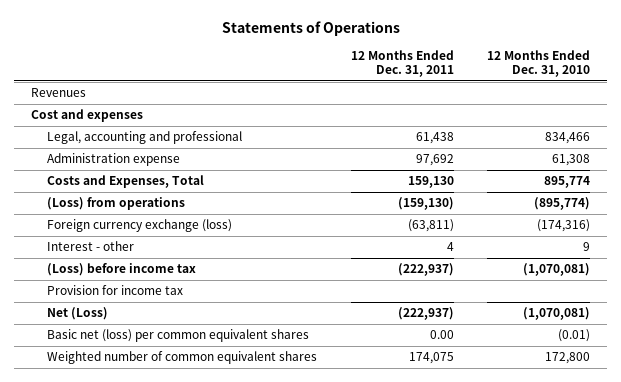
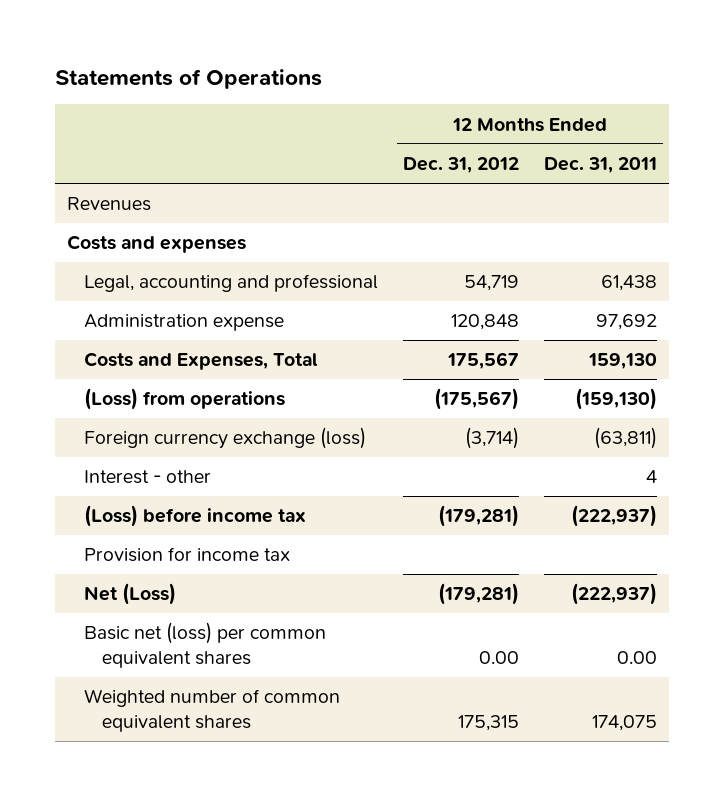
[487,49,591,78] 12 Months Ended Dec. 31, 2010 -> none
none -> [402,156,519,173] Dec. 31, 2012
[30,109,143,123] Cost and expenses -> [66,235,246,254] Costs and expenses

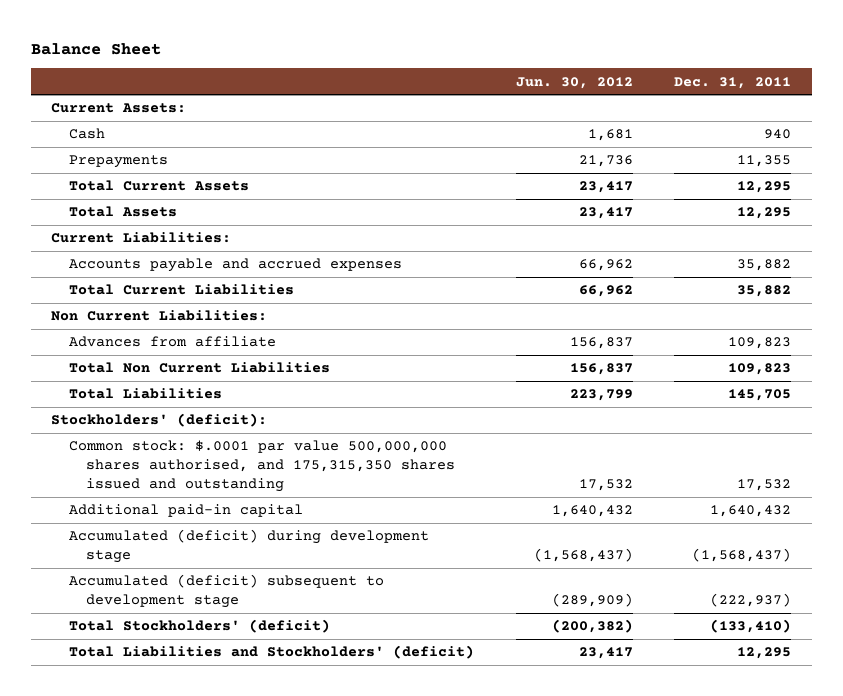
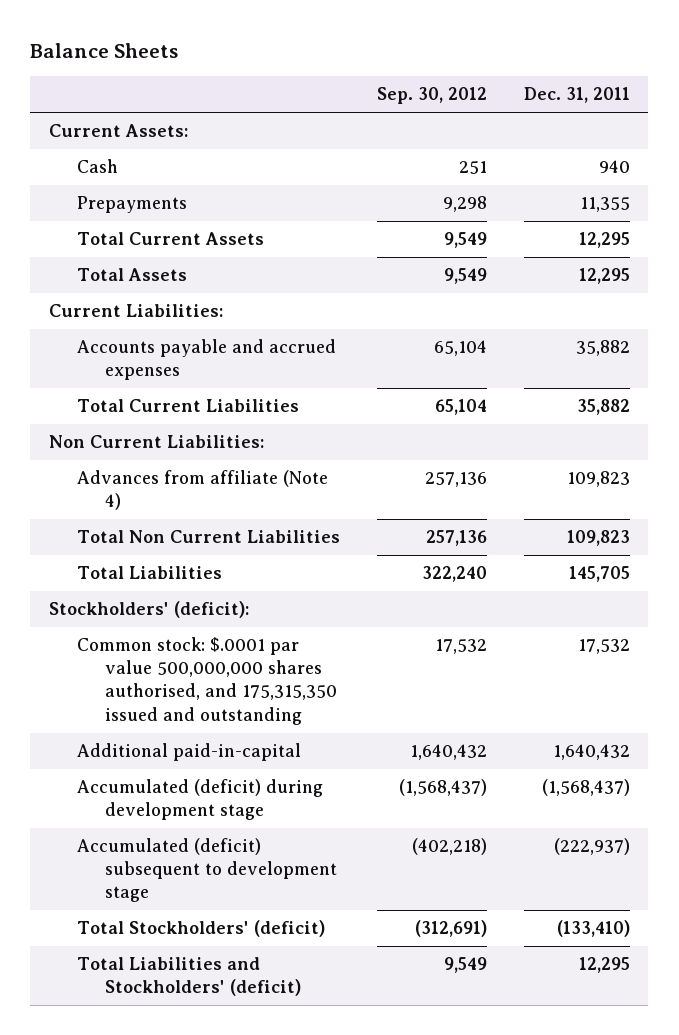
[30,42,161,55] Balance Sheet -> [30,43,179,59] Balance Sheets
[515,76,633,89] Jun. 30, 2012 -> none
none -> [376,87,487,105] Sep. 30, 2012
[68,336,276,348] Advances from affiliate -> [77,470,329,511] Advances from affiliate (Note 4)
[68,440,456,493] Common stock: $.0001 par value 500,000,000 shares authorised, and 175,315,350 shares issued and outstanding -> [77,637,338,725] Common stock: $.0001 par value 500,000,000 shares authorised, and 175,315,350 issued and outstanding
[68,504,303,518] Additional paid-in capital -> [77,743,302,762] Additional paid-in-capital

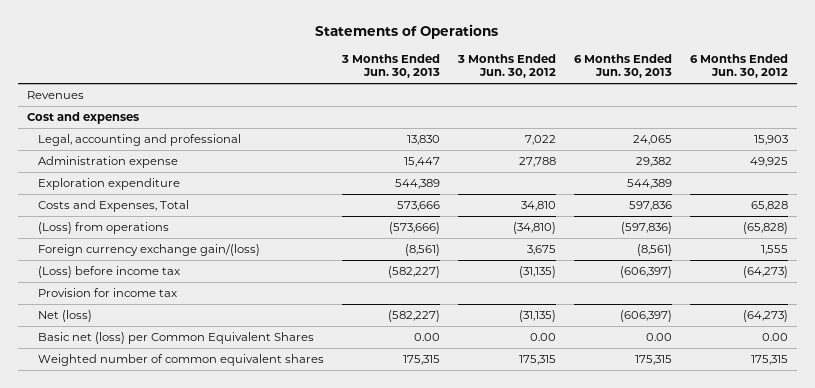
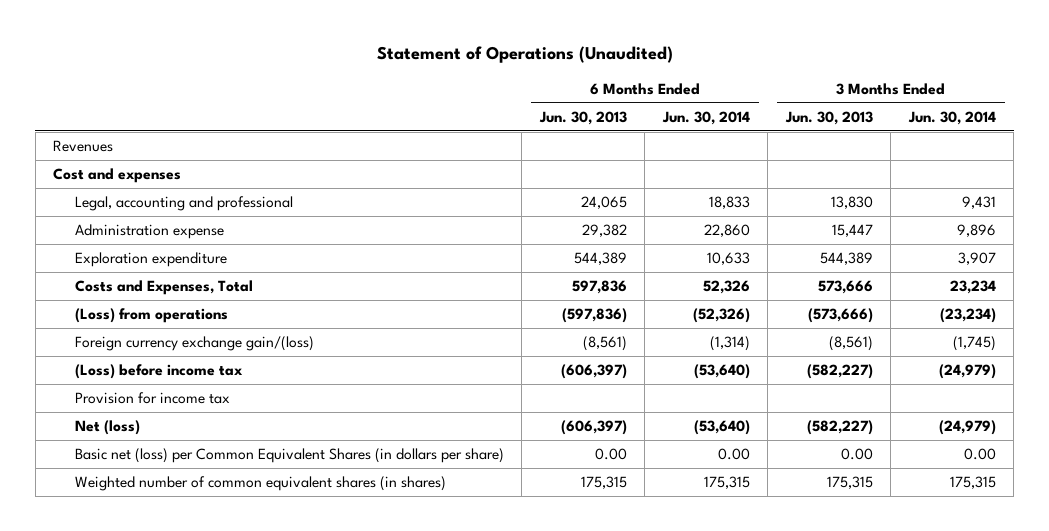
[315,24,499,40] Statements of Operations -> [376,46,673,64] Statement of Operations (Unaudited)
[457,53,557,79] 3 Months Ended Jun. 30, 2012 -> none
[689,53,788,79] 6 Months Ended Jun. 30, 2012 -> none
none -> [661,110,750,125] Jun. 30, 2014
none -> [907,110,996,125] Jun. 30, 2014
[38,331,315,344] Basic net (loss) per Common Equivalent Shares -> [74,448,504,464] Basic net (loss) per Common Equivalent Shares (in dollars per share)
[38,353,325,366] Weighted number of common equivalent shares -> [74,476,446,492] Weighted number of common equivalent shares (in shares)

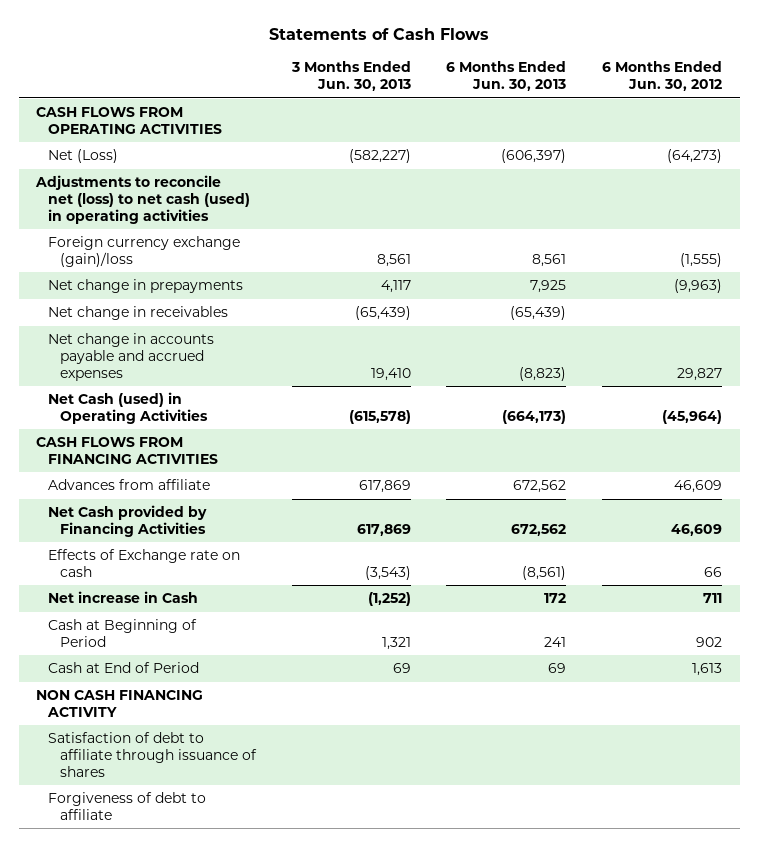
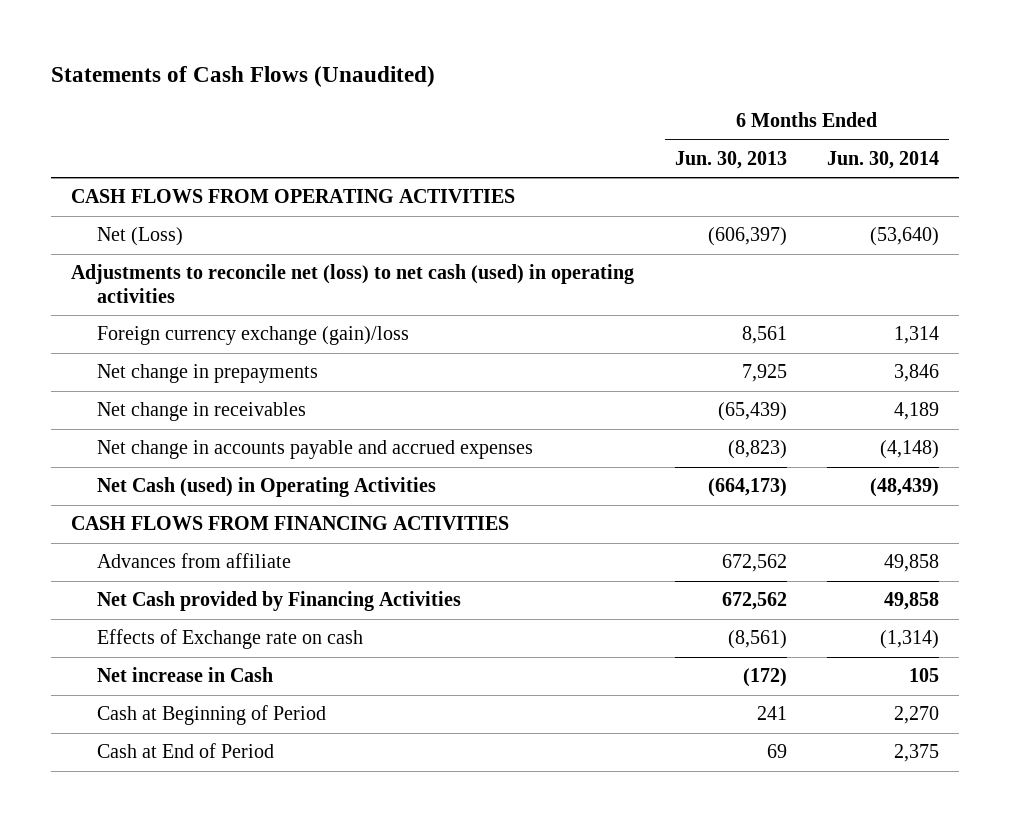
[269,28,490,41] Statements of Cash Flows -> [51,66,436,88] Statements of Cash Flows (Unaudited)
[290,61,411,92] 3 Months Ended Jun. 30, 2013 -> none
[602,61,723,92] 6 Months Ended Jun. 30, 2012 -> none
none -> [827,151,940,170] Jun. 30, 2014
[544,593,567,604] 172 -> [742,668,787,688] (172)
[36,690,204,717] NON CASH FINANCING ACTIVITY -> none
[48,732,257,777] Satisfaction of debt to affiliate through issuance of shares -> none
[48,792,207,820] Forgiveness of debt to affiliate -> none

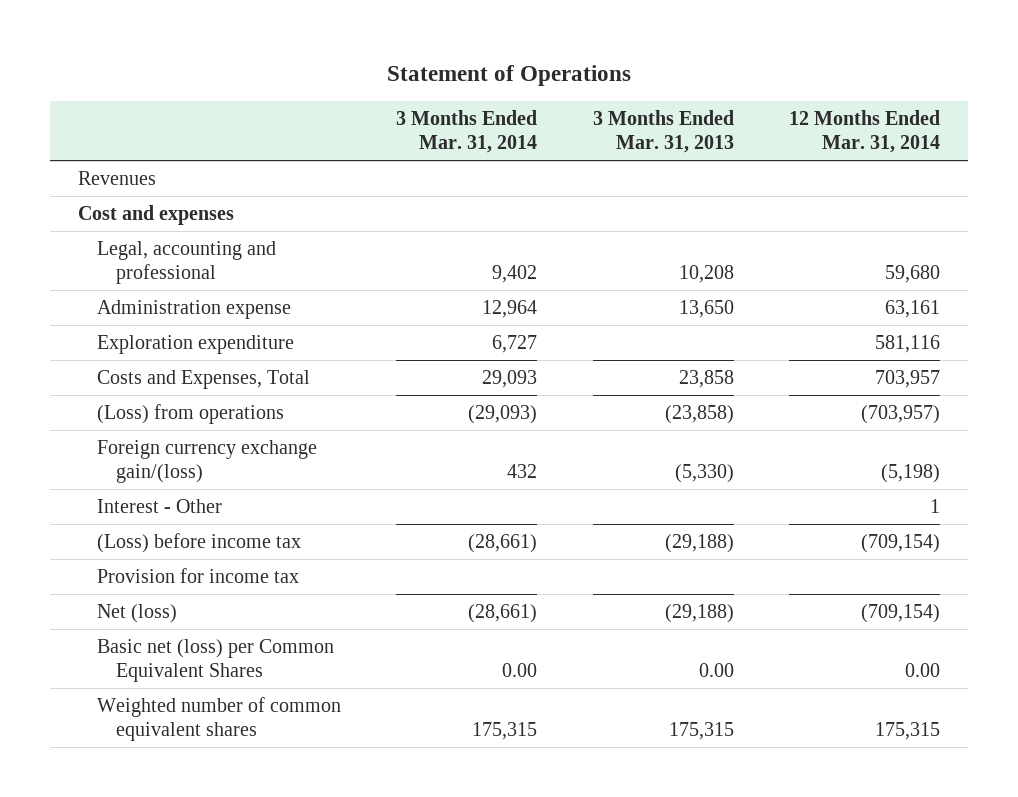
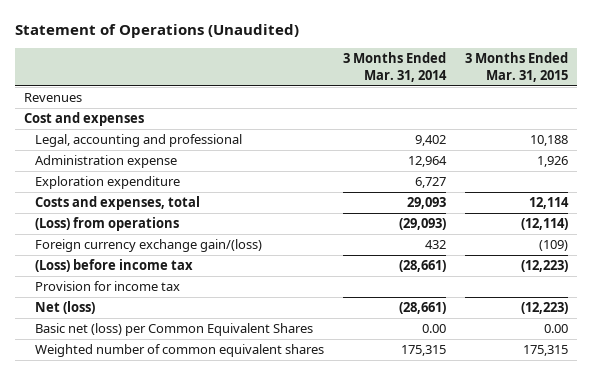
[387,65,632,87] Statement of Operations -> [14,24,299,39] Statement of Operations (Unaudited)
[592,109,734,154] 3 Months Ended Mar. 31, 2013 -> none
[789,109,941,154] 12 Months Ended Mar. 31, 2014 -> none
none -> [464,52,568,83] 3 Months Ended Mar. 31, 2015
[96,369,310,389] Costs and Expenses, Total -> [35,196,201,211] Costs and expenses, total
[96,498,222,513] Interest - Other -> none

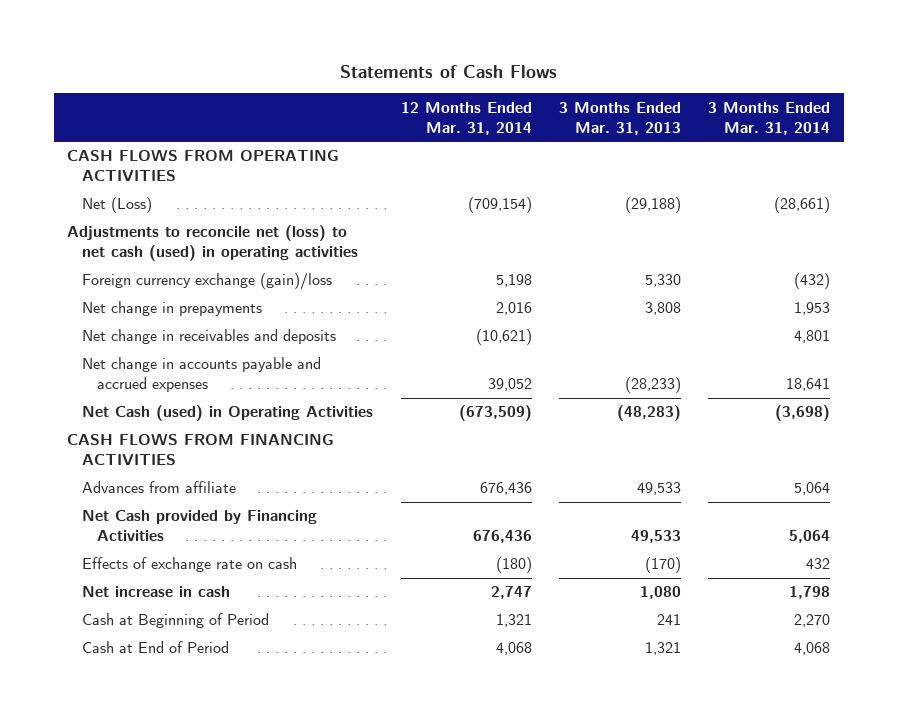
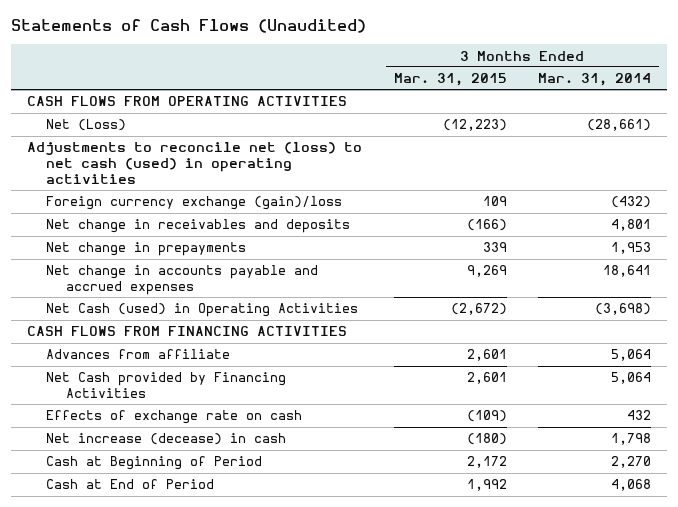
[339,64,557,78] Statements of Cash Flows -> [10,19,366,34] Statements of Cash Flows (Unaudited)
[400,101,532,135] 12 Months Ended Mar. 31, 2014 -> none
[558,101,681,135] 3 Months Ended Mar. 31, 2013 -> none
none -> [393,73,507,87] Mar. 31, 2015
[82,301,263,317] Net change in prepayments -> [46,242,247,257] Net change in prepayments
[82,586,231,598] Net increase in cash -> [46,433,287,446] Net increase (decease) in cash

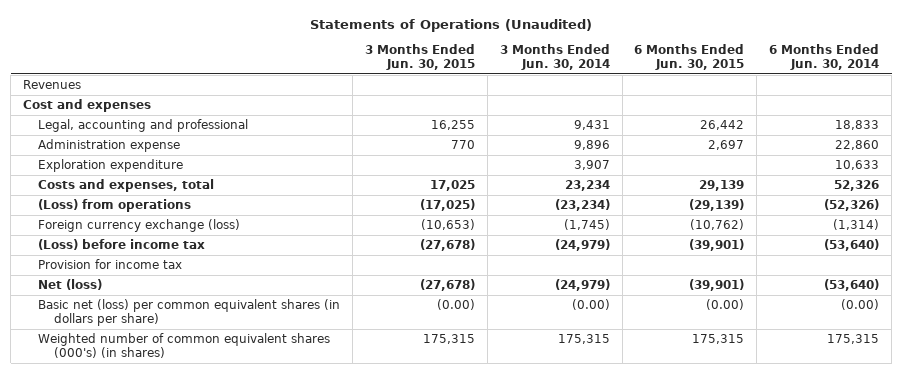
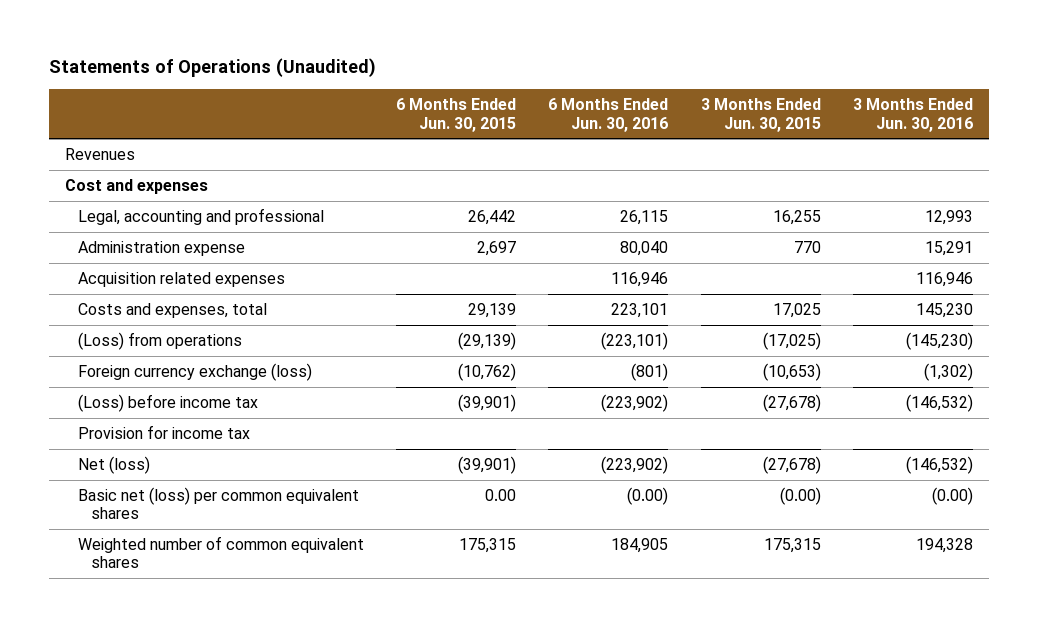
[499,44,610,70] 3 Months Ended Jun. 30, 2014 -> none
[769,44,880,70] 6 Months Ended Jun. 30, 2014 -> none
none -> [548,98,669,132] 6 Months Ended Jun. 30, 2016
none -> [852,98,973,132] 3 Months Ended Jun. 30, 2016
[38,159,184,173] Exploration expenditure -> none
none -> [78,271,286,287] Acquisition related expenses
[38,299,341,326] Basic net (loss) per common equivalent shares (in dollars per share) -> [78,486,360,520] Basic net (loss) per common equivalent shares
[706,299,745,311] (0.00) -> [485,488,517,501] 0.00
[38,333,331,358] Weighted number of common equivalent shares (000's) (in shares) -> [78,535,365,569] Weighted number of common equivalent shares

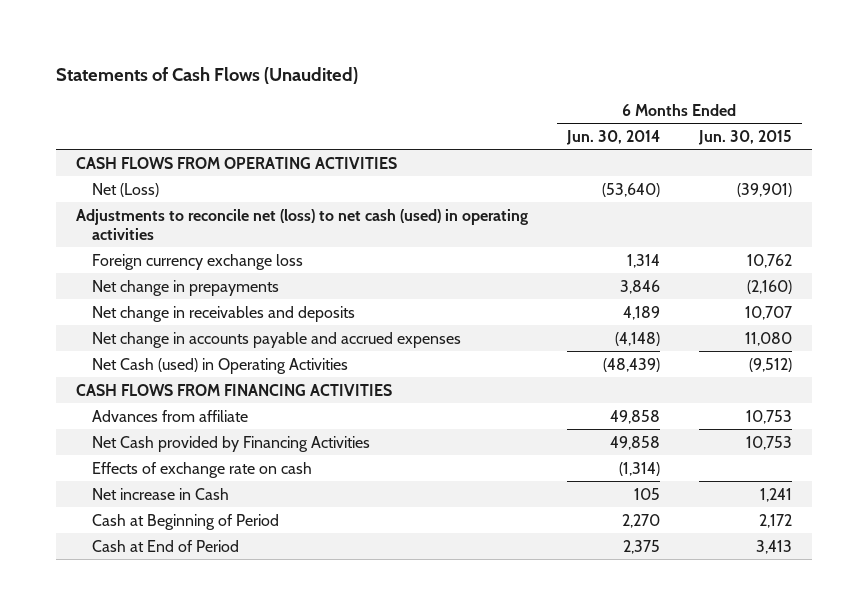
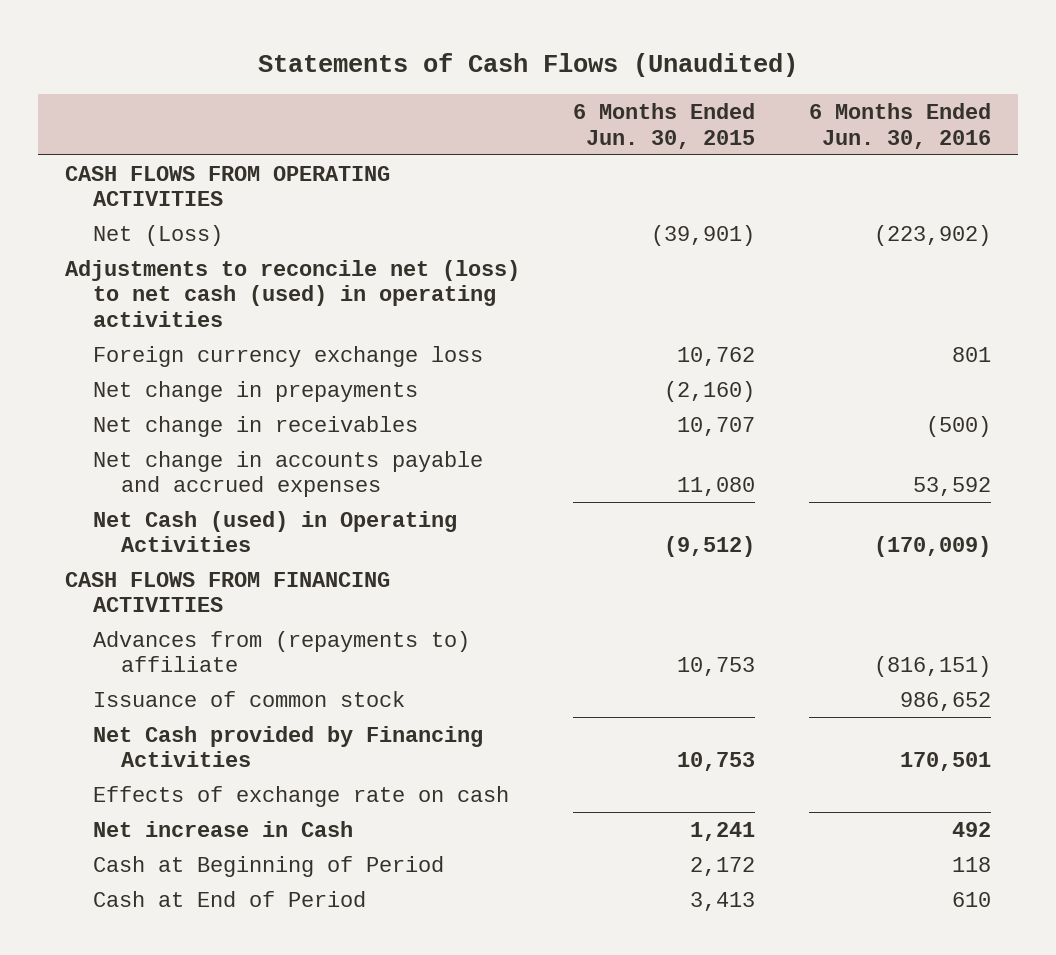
[565,129,660,145] Jun. 30, 2014 -> none
none -> [809,103,992,149] 6 Months Ended Jun. 30, 2016
[91,305,355,322] Net change in receivables and deposits -> [92,415,418,437] Net change in receivables
[91,409,248,422] Advances from affiliate -> [92,630,470,673] Advances from (repayments to) affiliate
none -> [92,690,405,707] Issuance of common stock

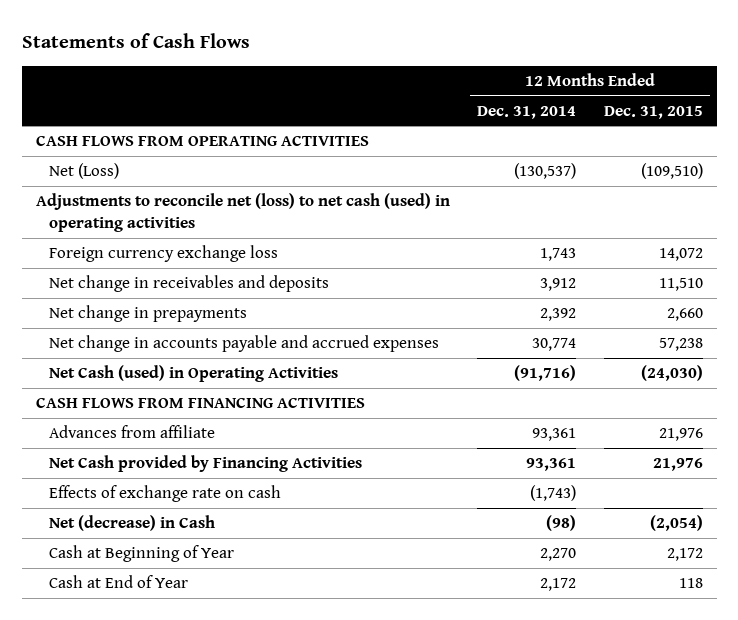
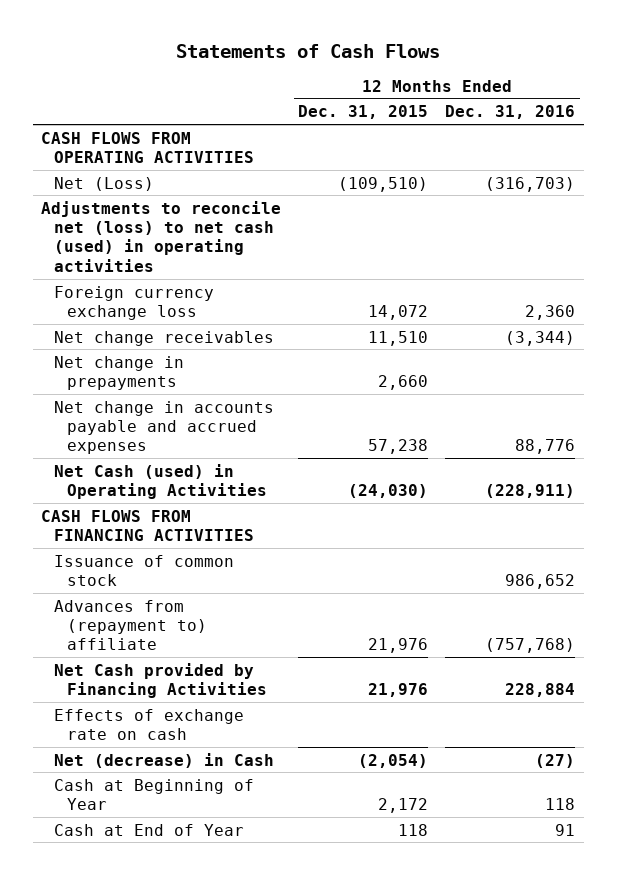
[477,105,577,119] Dec. 31, 2014 -> none
none -> [445,105,576,120] Dec. 31, 2016
[49,275,330,293] Net change in receivables and deposits -> [54,330,275,346] Net change receivables
none -> [54,554,235,586] Issuance of common stock
[49,425,216,439] Advances from affiliate -> [54,599,208,651] Advances from (repayment to) affiliate

